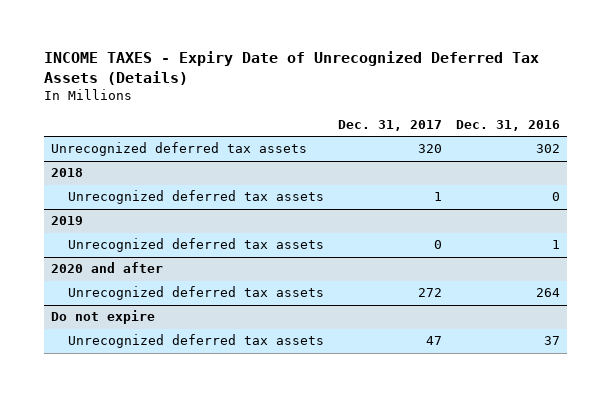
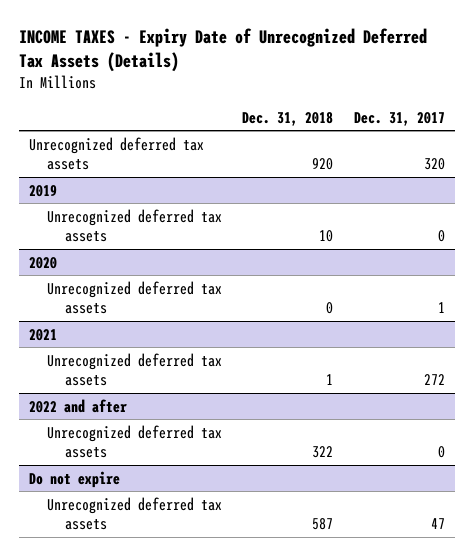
[455,120,560,132] Dec. 31, 2016 -> none
none -> [242,111,334,126] Dec. 31, 2018
[50,168,83,178] 2018 -> none
[67,190,324,205] Unrecognized deferred tax assets -> none
[50,262,163,274] 2020 and after -> none
none -> [28,256,57,269] 2020
none -> [46,280,222,315] Unrecognized deferred tax assets
none -> [28,328,57,341] 2021
none -> [28,398,127,413] 2022 and after
none -> [46,424,222,459] Unrecognized deferred tax assets

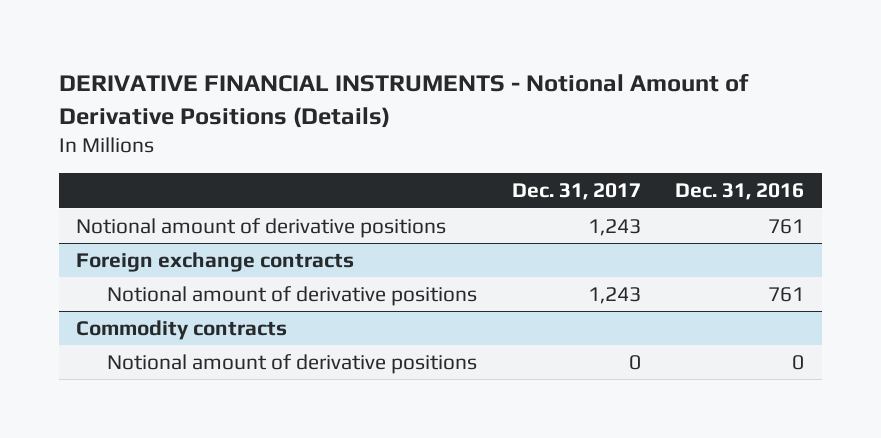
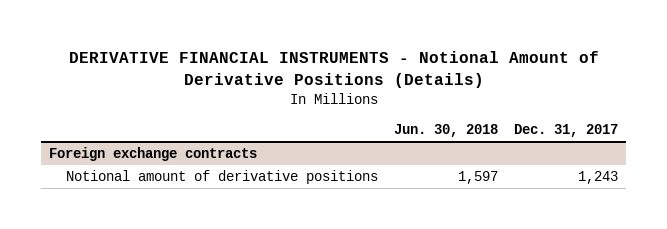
[675,183,805,201] Dec. 31, 2016 -> none
none -> [394,124,499,138] Jun. 30, 2018
[76,218,447,239] Notional amount of derivative positions -> none
[76,320,288,341] Commodity contracts -> none
[107,354,478,375] Notional amount of derivative positions -> none

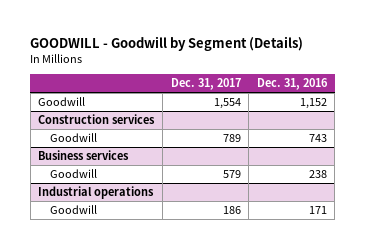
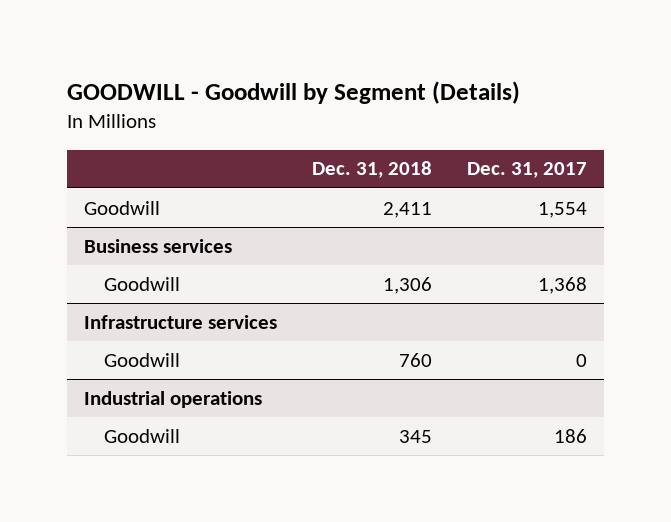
[256,78,328,91] Dec. 31, 2016 -> none
none -> [311,161,432,179] Dec. 31, 2018
[38,114,156,125] Construction services -> none
[50,133,98,143] Goodwill -> none
[222,170,241,179] 579 -> [537,276,587,294] 1,368
none -> [84,314,278,329] Infrastructure services
none -> [104,352,181,367] Goodwill

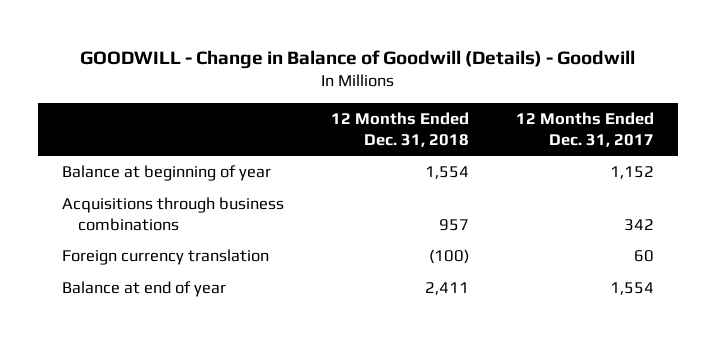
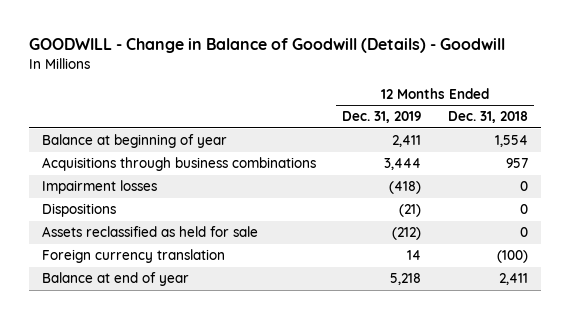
[516,112,655,147] 12 Months Ended Dec. 31, 2017 -> none
none -> [342,111,422,124] Dec. 31, 2019
none -> [41,180,157,195] Impairment losses
none -> [41,203,116,218] Dispositions
none -> [41,226,258,238] Assets reclassified as held for sale

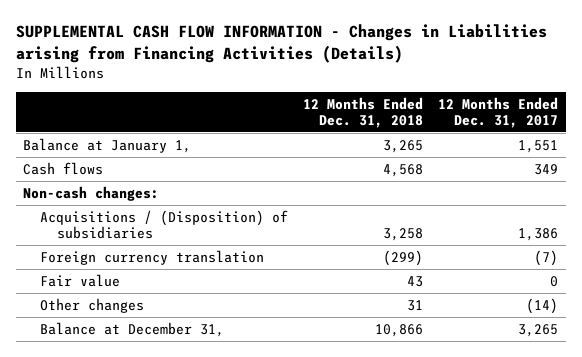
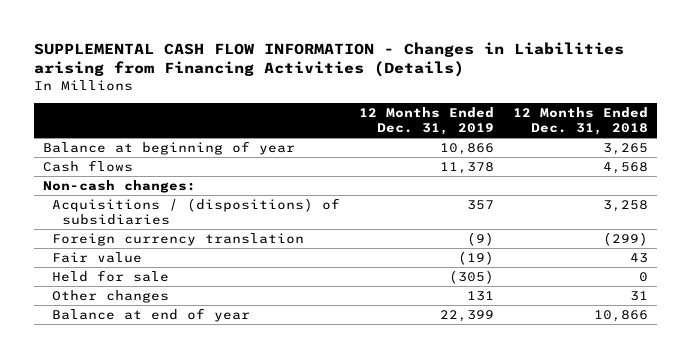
[438,96,559,128] 12 Months Ended Dec. 31, 2017 -> none
none -> [359,107,495,136] 12 Months Ended Dec. 31, 2019
[23,137,192,153] Balance at January 1, -> [43,141,296,156] Balance at beginning of year
[39,209,288,239] Acquisitions / (Disposition) of subsidiaries -> [52,198,341,226] Acquisitions / (dispositions) of subsidiaries
none -> [52,270,170,283] Held for sale
[39,321,224,337] Balance at December 31, -> [52,308,251,323] Balance at end of year

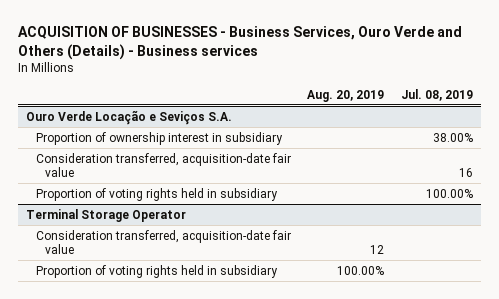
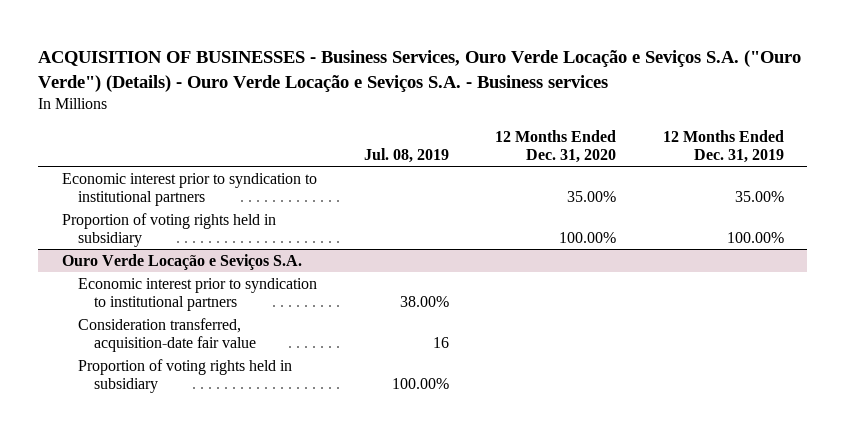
[17,25,462,60] ACQUISITION OF BUSINESSES - Business Services, Ouro Verde and Others (Details) - Business services -> [38,50,802,92] ACQUISITION OF BUSINESSES - Business Services, Ouro Verde Locação e Seviços S.A. ("Ouro Verde") (Details) - Ouro Verde Locação e Seviços S.A. - Business services
[307,89,385,102] Aug. 20, 2019 -> none
none -> [495,129,617,164] 12 Months Ended Dec. 31, 2020
none -> [662,129,784,164] 12 Months Ended Dec. 31, 2019
none -> [61,172,317,206] Economic interest prior to syndication to institutional partners
none -> [61,212,276,247] Proportion of voting rights held in subsidiary
[35,131,283,145] Proportion of ownership interest in subsidiary -> [77,277,317,311] Economic interest prior to syndication to institutional partners
[26,208,187,222] Terminal Storage Operator -> none
[35,229,291,255] Consideration transferred, acquisition-date fair value -> none
[35,264,278,278] Proportion of voting rights held in subsidiary -> none

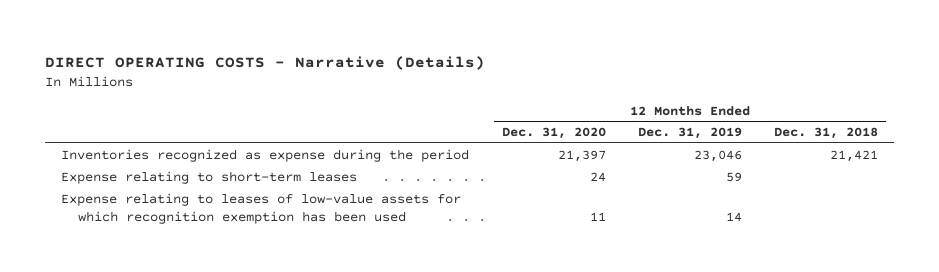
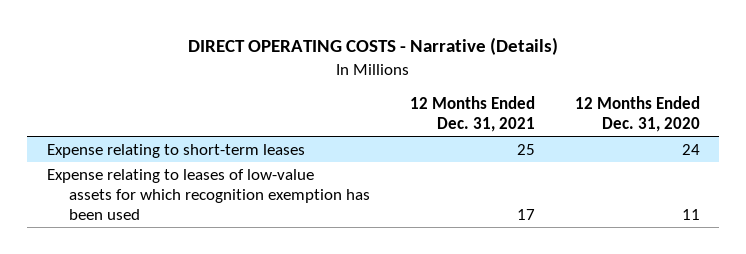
[637,127,742,140] Dec. 31, 2019 -> none
[773,127,878,140] Dec. 31, 2018 -> none
none -> [409,96,535,133] 12 Months Ended Dec. 31, 2021
[61,148,470,162] Inventories recognized as expense during the period -> none

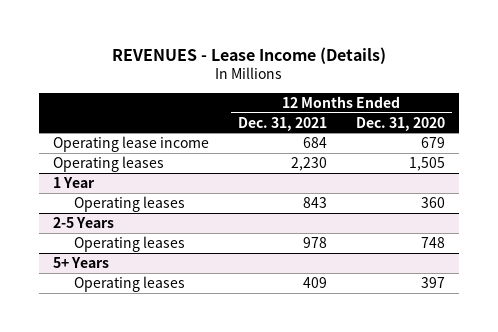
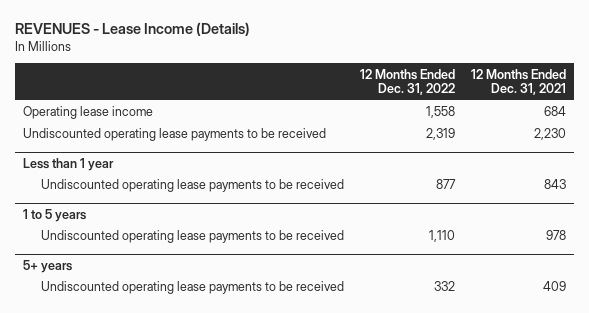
[355,116,445,131] Dec. 31, 2020 -> none
none -> [360,68,456,96] 12 Months Ended Dec. 31, 2022
[53,155,165,172] Operating leases -> [22,128,326,142] Undiscounted operating lease payments to be received
[53,176,96,188] 1 Year -> [22,157,114,171] Less than 1 year
[74,195,186,212] Operating leases -> [41,179,345,193] Undiscounted operating lease payments to be received
[53,216,115,228] 2-5 Years -> [22,208,86,222] 1 to 5 years
[74,235,186,252] Operating leases -> [41,230,345,244] Undiscounted operating lease payments to be received
[53,256,110,268] 5+ Years -> [22,259,72,273] 5+ years
[74,275,186,292] Operating leases -> [41,281,345,295] Undiscounted operating lease payments to be received

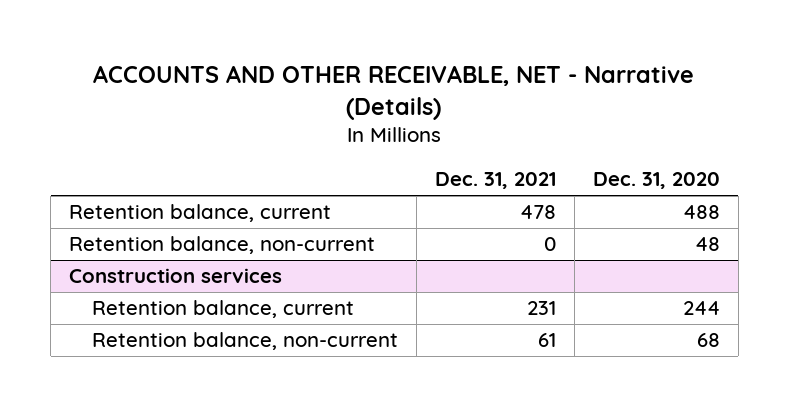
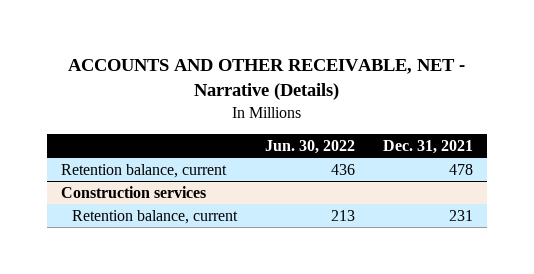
[592,172,720,190] Dec. 31, 2020 -> none
none -> [265,139,356,154] Jun. 30, 2022
[69,236,376,255] Retention balance, non-current -> none
[91,332,398,351] Retention balance, non-current -> none

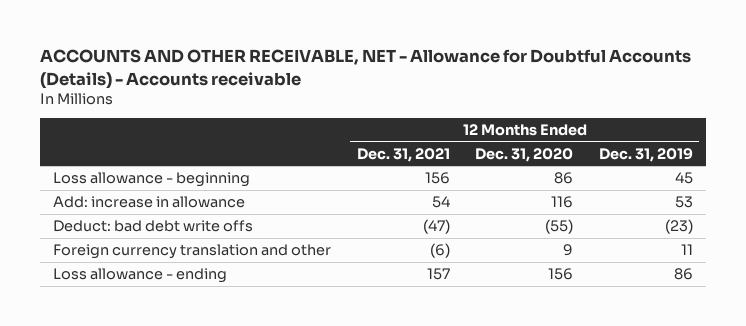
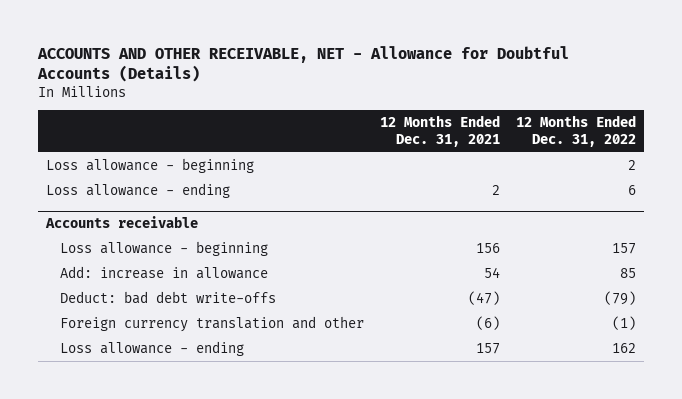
[40,49,692,89] ACCOUNTS AND OTHER RECEIVABLE, NET - Allowance for Doubtful Accounts (Details) - Accounts receivable -> [37,45,570,83] ACCOUNTS AND OTHER RECEIVABLE, NET - Allowance for Doubtful Accounts (Details)
[475,147,574,162] Dec. 31, 2020 -> none
[599,147,694,162] Dec. 31, 2019 -> none
none -> [516,115,637,148] 12 Months Ended Dec. 31, 2022
none -> [46,158,255,174] Loss allowance - beginning
none -> [46,183,231,199] Loss allowance - ending
none -> [45,216,199,229] Accounts receivable
[52,220,253,233] Deduct: bad debt write offs -> [60,291,277,305] Deduct: bad debt write-offs

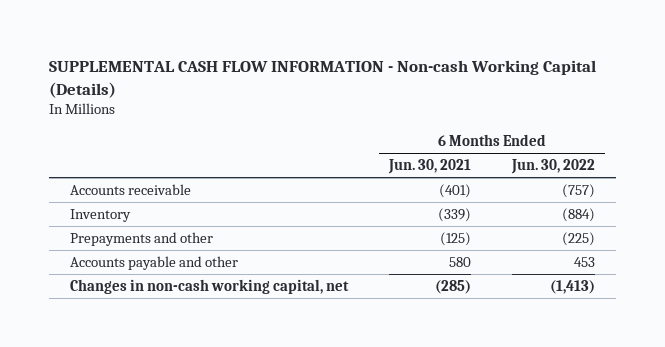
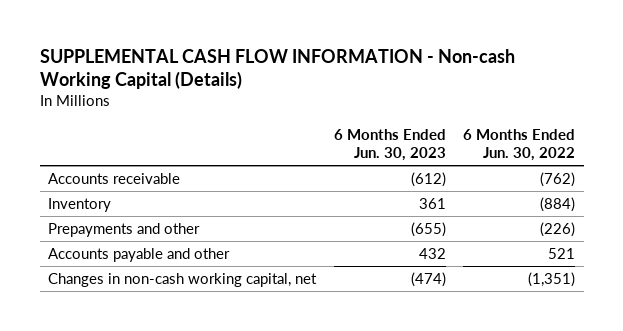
[387,159,471,175] Jun. 30, 2021 -> none
none -> [333,128,446,162] 6 Months Ended Jun. 30, 2023
[562,183,596,198] (757) -> [540,172,576,188] (762)
[562,231,596,246] (225) -> [540,222,576,238] (226)
[574,256,596,267] 453 -> [548,248,576,260] 521
[550,279,596,294] (1,413) -> [528,272,576,288] (1,351)

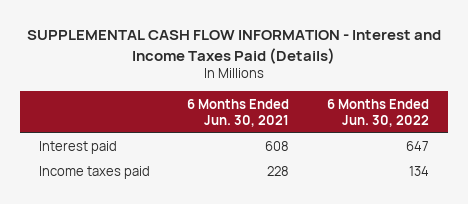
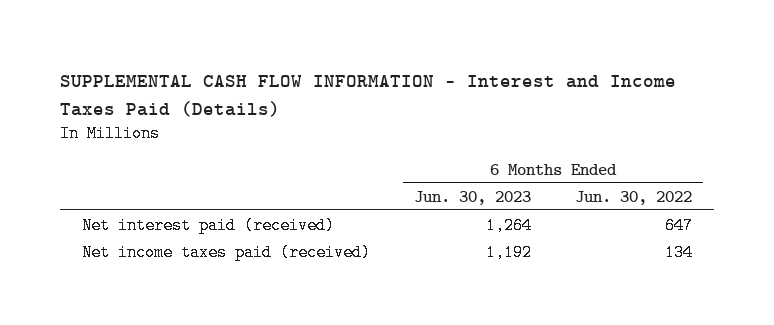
[187,98,290,128] 6 Months Ended Jun. 30, 2021 -> none
none -> [413,190,531,205] Jun. 30, 2023
[38,141,117,155] Interest paid -> [81,216,335,234] Net interest paid (received)
[38,166,150,180] Income taxes paid -> [81,243,371,261] Net income taxes paid (received)

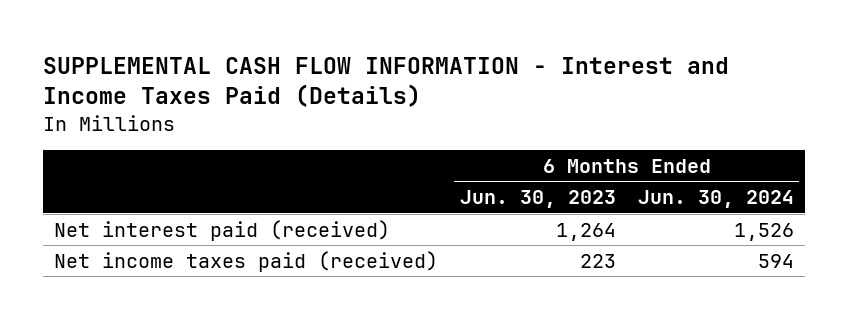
[574,190,692,205] Jun. 30, 2022 -> none
none -> [637,190,794,209] Jun. 30, 2024
[485,243,532,261] 1,192 -> [579,253,616,268] 223

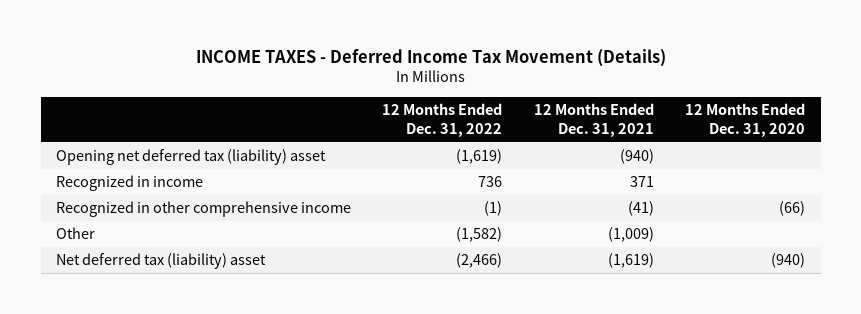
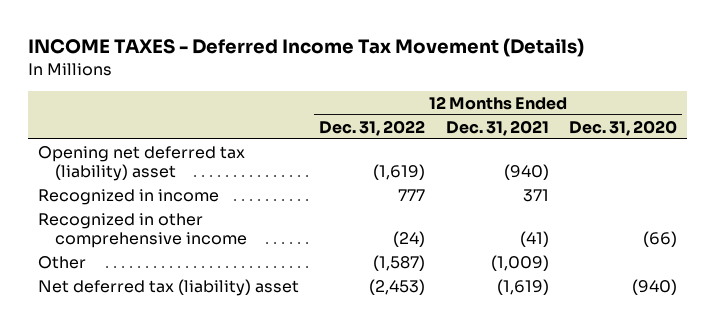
[478,176,503,188] 736 -> [398,188,426,201] 777
[484,201,503,217] (1) -> [393,231,426,248] (24)
[456,227,503,243] (1,582) -> [373,254,426,271] (1,587)
[456,253,503,269] (2,466) -> [369,278,426,295] (2,453)

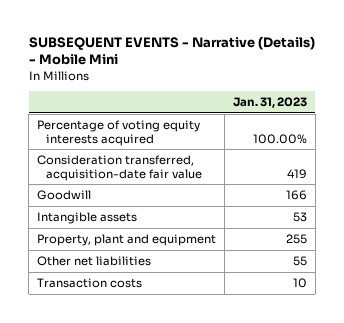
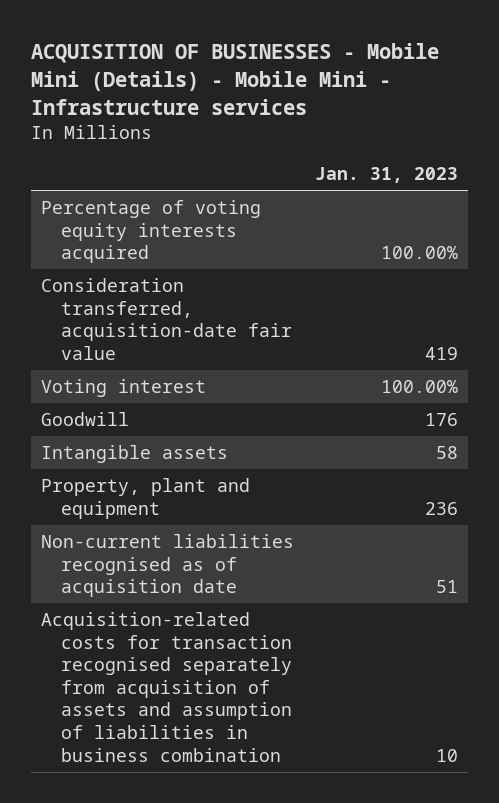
[28,35,315,66] SUBSEQUENT EVENTS - Narrative (Details) - Mobile Mini -> [31,43,440,116] ACQUISITION OF BUSINESSES - Mobile Mini (Details) - Mobile Mini - Infrastructure services
[37,256,152,267] Other net liabilities -> none
none -> [41,378,207,397] Voting interest
[285,190,307,201] 166 -> [424,412,458,426] 176
[292,212,307,223] 53 -> [435,445,458,459] 58
[285,234,307,245] 255 -> [424,501,458,515] 236
none -> [41,533,295,598] Non-current liabilities recognised as of acquisition date
[37,278,143,289] Transaction costs -> [41,611,293,762] Acquisition-related costs for transaction recognised separately from acquisition of assets and assumption of liabilities in business combination

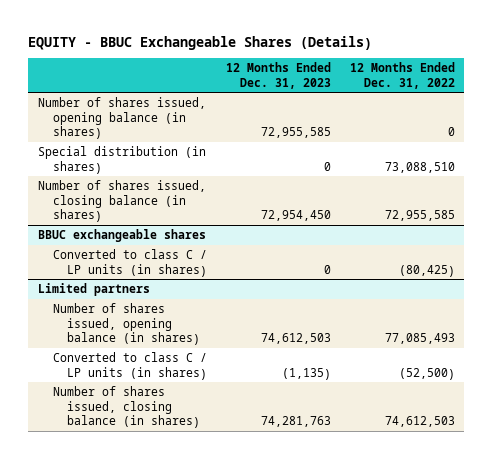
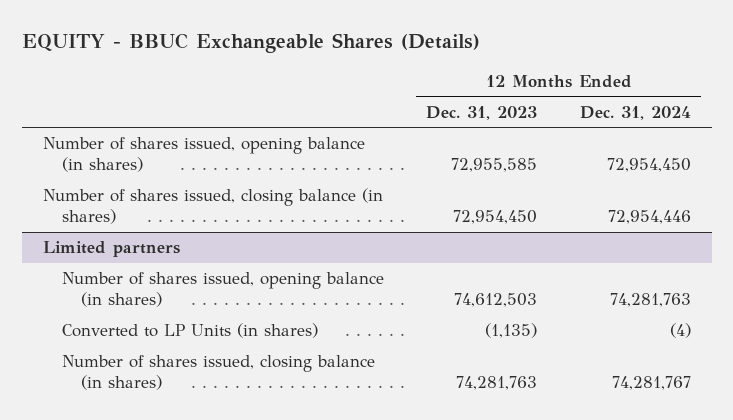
[349,62,455,89] 12 Months Ended Dec. 31, 2022 -> none
none -> [579,105,691,120] Dec. 31, 2024
[37,146,206,174] Special distribution (in shares) -> none
[37,229,206,243] BBUC exchangeable shares -> none
[52,249,208,277] Converted to class C / LP units (in shares) -> none
[52,352,208,380] Converted to class C / LP units (in shares) -> [62,323,319,339] Converted to LP Units (in shares)

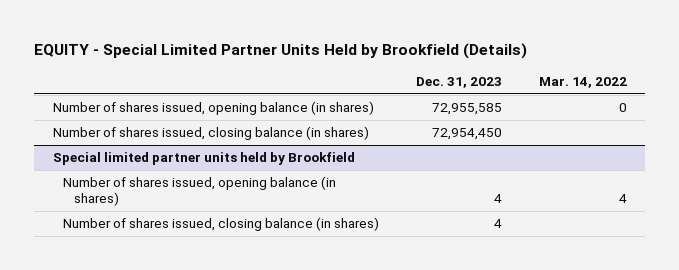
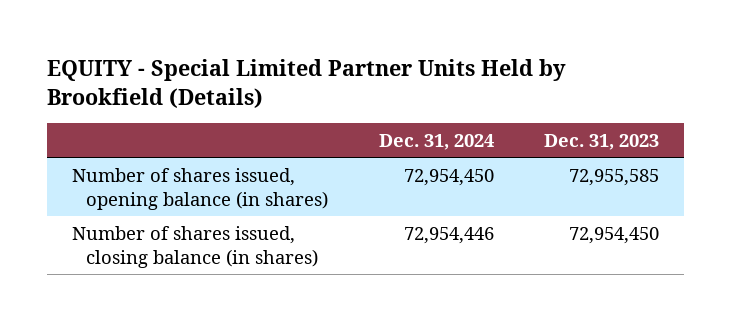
[538,76,627,88] Mar. 14, 2022 -> none
none -> [378,134,494,151] Dec. 31, 2024
[52,152,355,166] Special limited partner units held by Brookfield -> none
[63,176,337,206] Number of shares issued, opening balance (in shares) -> none
[63,217,380,232] Number of shares issued, closing balance (in shares) -> none

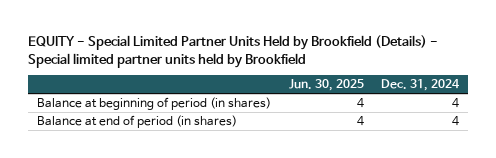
[47,58,567,108] EQUITY - Special Limited Partner Units Held by Brookfield (Details) -> [28,35,439,68] EQUITY - Special Limited Partner Units Held by Brookfield (Details) - Special limited partner units held by Brookfield
[544,134,660,151] Dec. 31, 2023 -> none
none -> [288,79,364,92] Jun. 30, 2025
[72,167,329,210] Number of shares issued, opening balance (in shares) -> [37,96,272,110] Balance at beginning of period (in shares)
[403,168,494,186] 72,954,450 -> [452,97,460,108] 4
[72,225,319,268] Number of shares issued, closing balance (in shares) -> [37,114,238,128] Balance at end of period (in shares)
[403,226,494,244] 72,954,446 -> [452,115,460,126] 4

